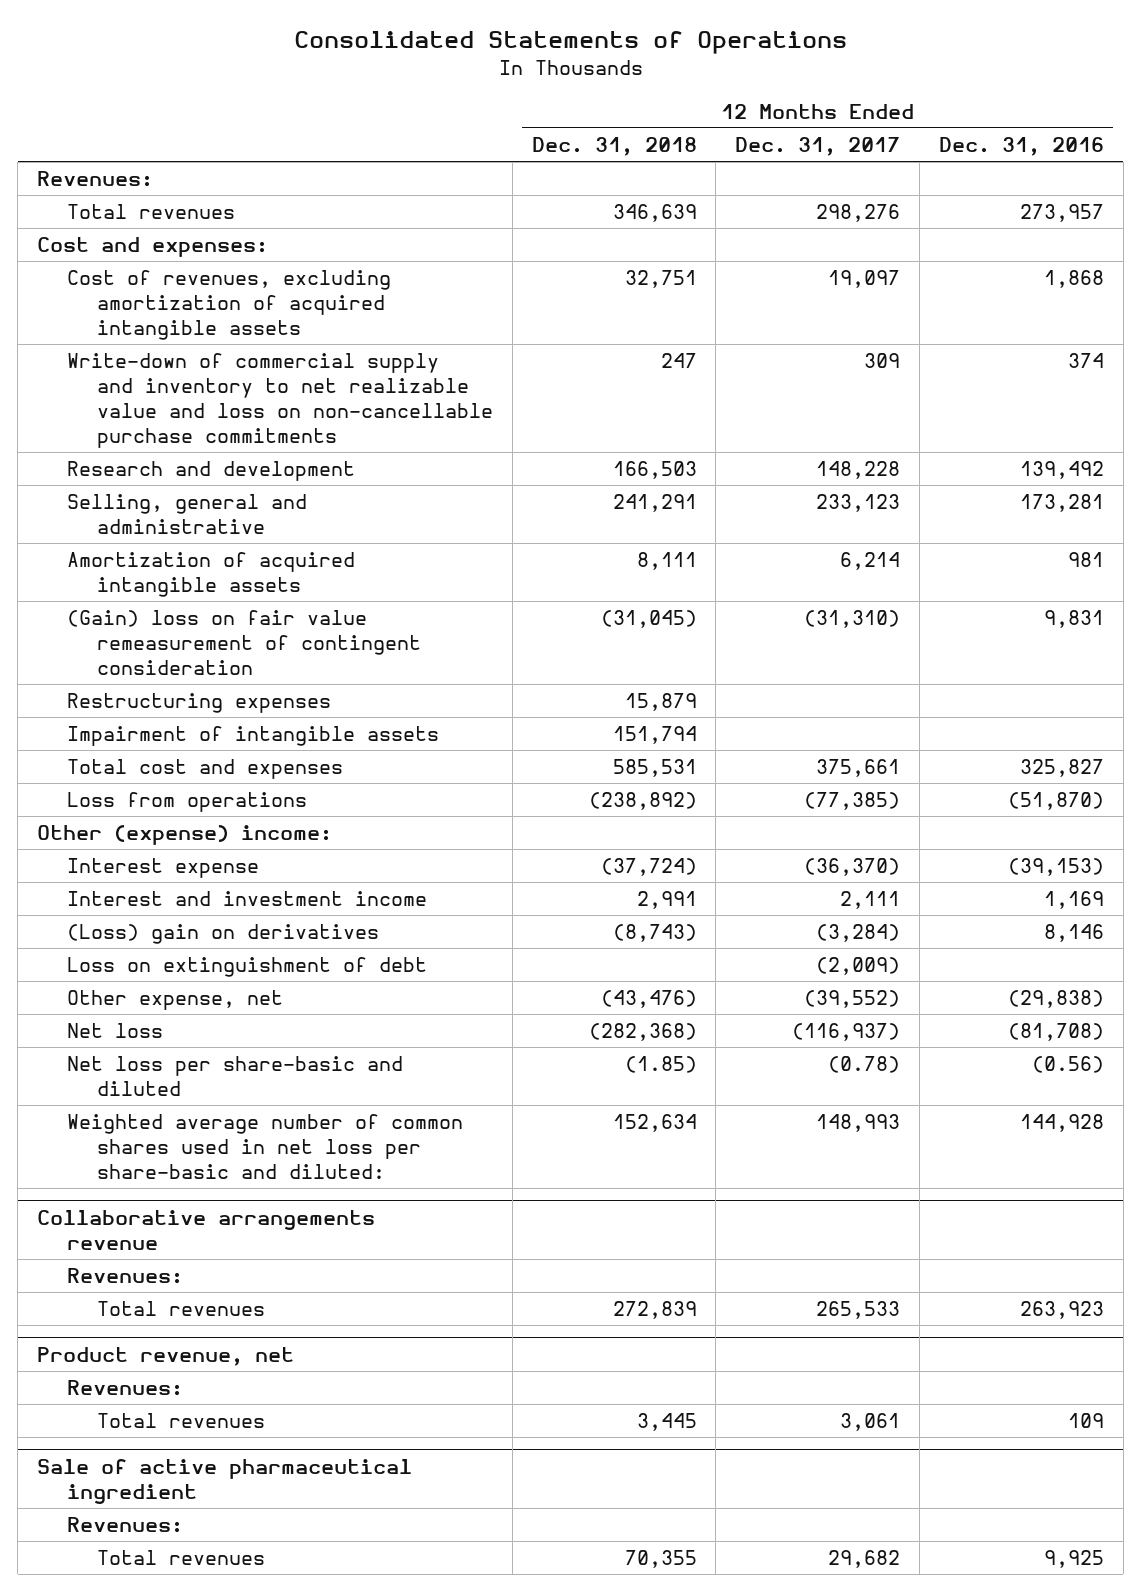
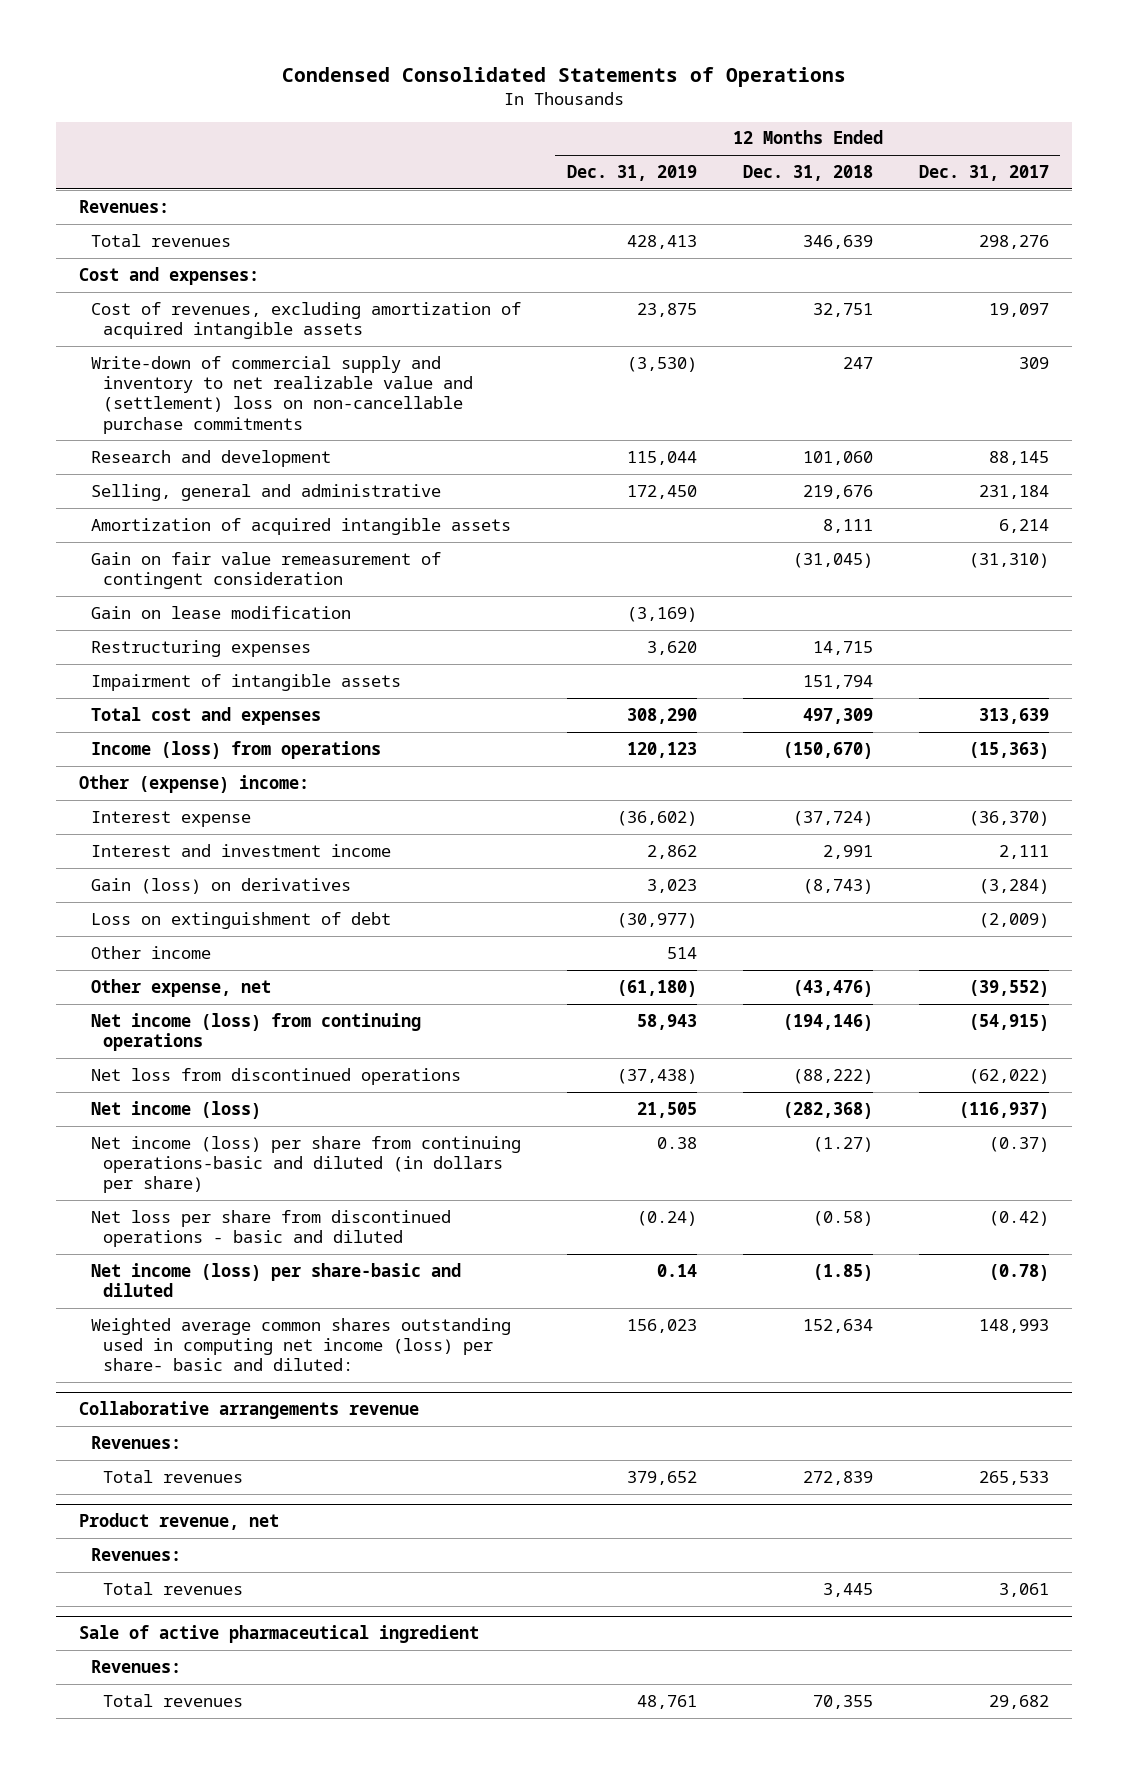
[293,31,847,55] Consolidated Statements of Operations -> [281,66,846,87] Condensed Consolidated Statements of Operations
[938,137,1104,157] Dec. 31, 2016 -> none
none -> [566,164,697,181] Dec. 31, 2019
[67,353,493,449] Write-down of commercial supply and inventory to net realizable value and loss on non-cancellable purchase commitments -> [90,355,474,434] Write-down of commercial supply and inventory to net realizable value and (settlement) loss on non-cancellable purchase commitments
[612,461,697,480] 166,503 -> [802,450,873,465] 101,060
[816,461,901,480] 148,228 -> [988,450,1049,465] 88,145
[612,494,697,513] 241,291 -> [802,484,873,499] 219,676
[816,494,901,513] 233,123 -> [978,484,1049,499] 231,184
[67,610,421,676] (Gain) loss on fair value remeasurement of contingent consideration -> [90,551,441,590] Gain on fair value remeasurement of contingent consideration
none -> [90,605,351,619] Gain on lease modification
[624,693,697,712] 15,879 -> [812,640,873,655] 14,715
[612,759,697,778] 585,531 -> [802,707,873,724] 497,309
[816,759,901,778] 375,661 -> [978,707,1049,724] 313,639
[67,792,308,813] Loss from operations -> [90,740,381,759] Income (loss) from operations
[588,792,697,811] (238,892) -> [782,741,873,759] (150,670)
[804,792,901,811] (77,385) -> [968,741,1049,759] (15,363)
[67,924,380,945] (Loss) gain on derivatives -> [90,877,351,894] Gain (loss) on derivatives
none -> [90,945,211,959] Other income
none -> [90,1012,421,1052] Net income (loss) from continuing operations
none -> [90,1067,461,1085] Net loss from discontinued operations
[67,1023,164,1039] Net loss -> [90,1100,261,1119] Net income (loss)
none -> [90,1135,521,1194] Net income (loss) per share from continuing operations-basic and diluted (in dollars per share)
none -> [90,1209,451,1248] Net loss per share from discontinued operations - basic and diluted
[67,1056,404,1097] Net loss per share-basic and diluted -> [90,1262,461,1298] Net income (loss) per share-basic and diluted
[67,1114,464,1180] Weighted average number of common shares used in net loss per share-basic and diluted: -> [90,1317,511,1372] Weighted average common shares outstanding used in computing net income (loss) per share- basic and diluted:

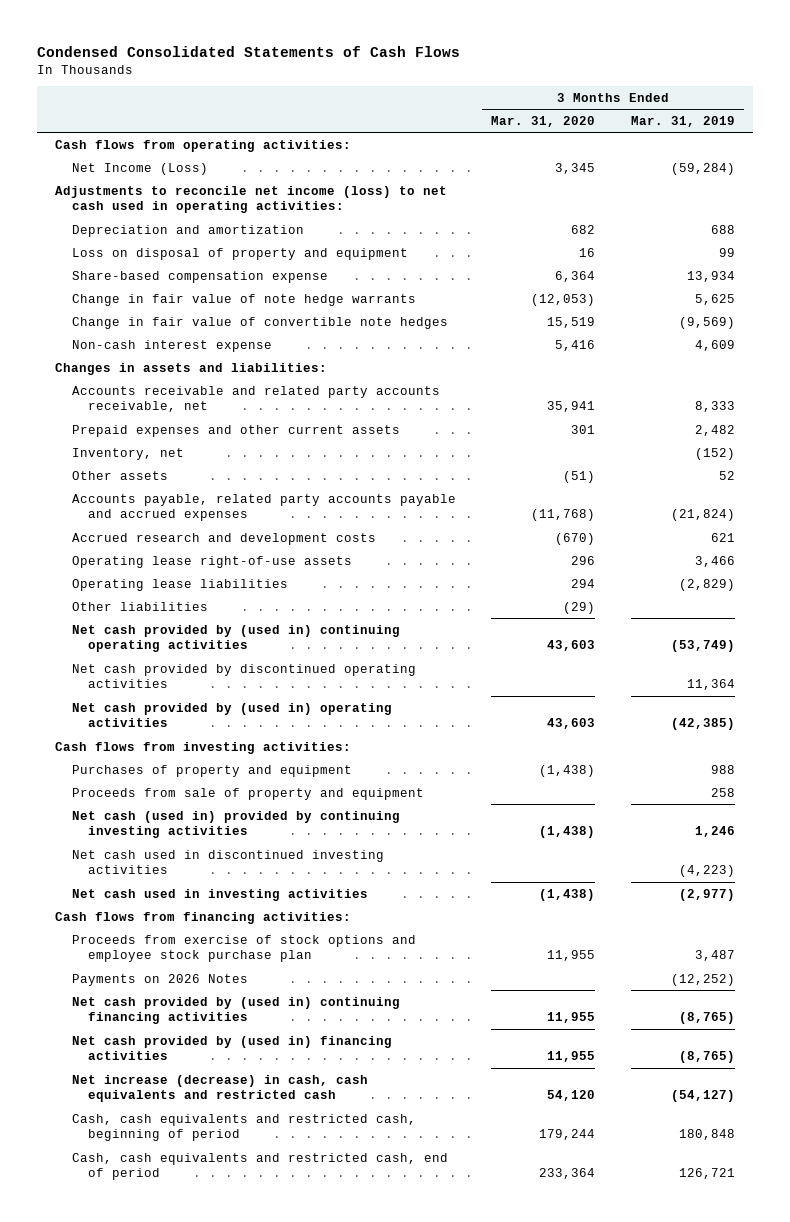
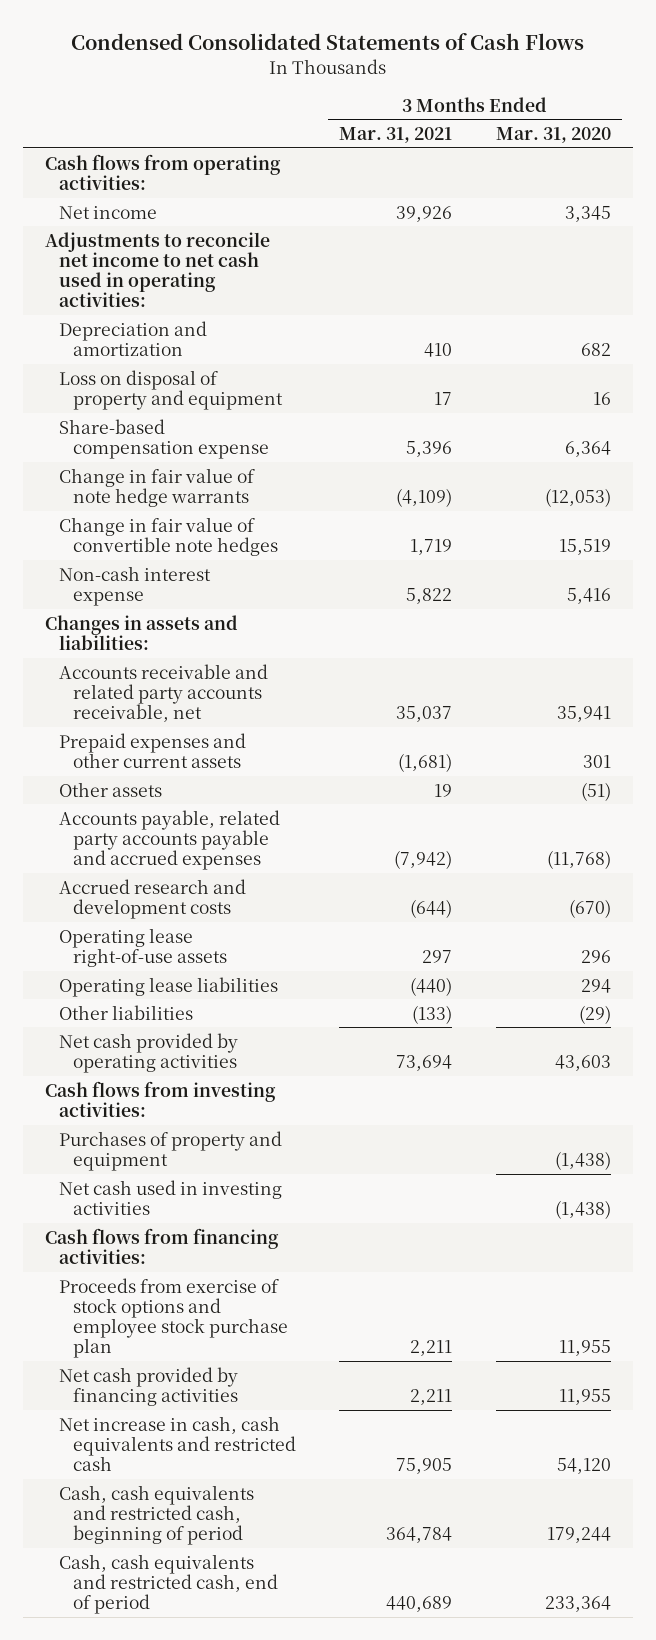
[630,115,735,127] Mar. 31, 2019 -> none
none -> [339,127,453,144] Mar. 31, 2021
[71,162,208,175] Net Income (Loss) -> [58,205,157,219] Net income
[55,185,448,214] Adjustments to reconcile net income (loss) to net cash used in operating activities: -> [44,231,270,307] Adjustments to reconcile net income to net cash used in operating activities:
[71,447,184,460] Inventory, net -> none
[71,624,400,653] Net cash provided by (used in) continuing operating activities -> none
[71,663,416,689] Net cash provided by discontinued operating activities -> none
[71,702,392,728] Net cash provided by (used in) operating activities -> [58,1032,238,1073] Net cash provided by operating activities
[71,787,424,800] Proceeds from sale of property and equipment -> none
[71,810,400,839] Net cash (used in) provided by continuing investing activities -> none
[71,849,384,875] Net cash used in discontinued investing activities -> none
[71,973,248,986] Payments on 2026 Notes -> none
[71,996,400,1025] Net cash provided by (used in) continuing financing activities -> none
[71,1035,392,1061] Net cash provided by (used in) financing activities -> [58,1366,238,1406] Net cash provided by financing activities
[71,1074,368,1103] Net increase (decrease) in cash, cash equivalents and restricted cash -> [58,1415,296,1471] Net increase in cash, cash equivalents and restricted cash

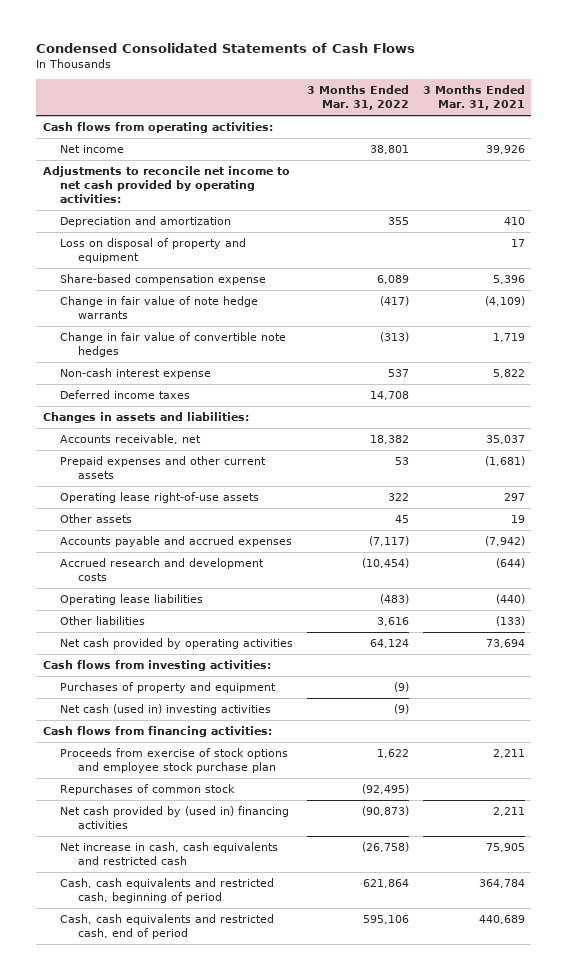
[495,127,611,144] Mar. 31, 2020 -> none
none -> [306,85,409,111] 3 Months Ended Mar. 31, 2022
[44,231,270,307] Adjustments to reconcile net income to net cash used in operating activities: -> [42,165,290,204] Adjustments to reconcile net income to net cash provided by operating activities:
none -> [60,389,191,399] Deferred income taxes
[58,663,268,722] Accounts receivable and related party accounts receivable, net -> [60,433,202,444] Accounts receivable, net
[58,927,227,967] Operating lease right-of-use assets -> [60,491,260,503] Operating lease right-of-use assets
[58,809,280,870] Accounts payable, related party accounts payable and accrued expenses -> [60,535,293,547] Accounts payable and accrued expenses
[58,1179,282,1215] Net cash used in investing activities -> [60,703,272,715] Net cash (used in) investing activities
none -> [60,783,236,795] Repurchases of common stock
[58,1366,238,1406] Net cash provided by financing activities -> [60,805,290,830] Net cash provided by (used in) financing activities

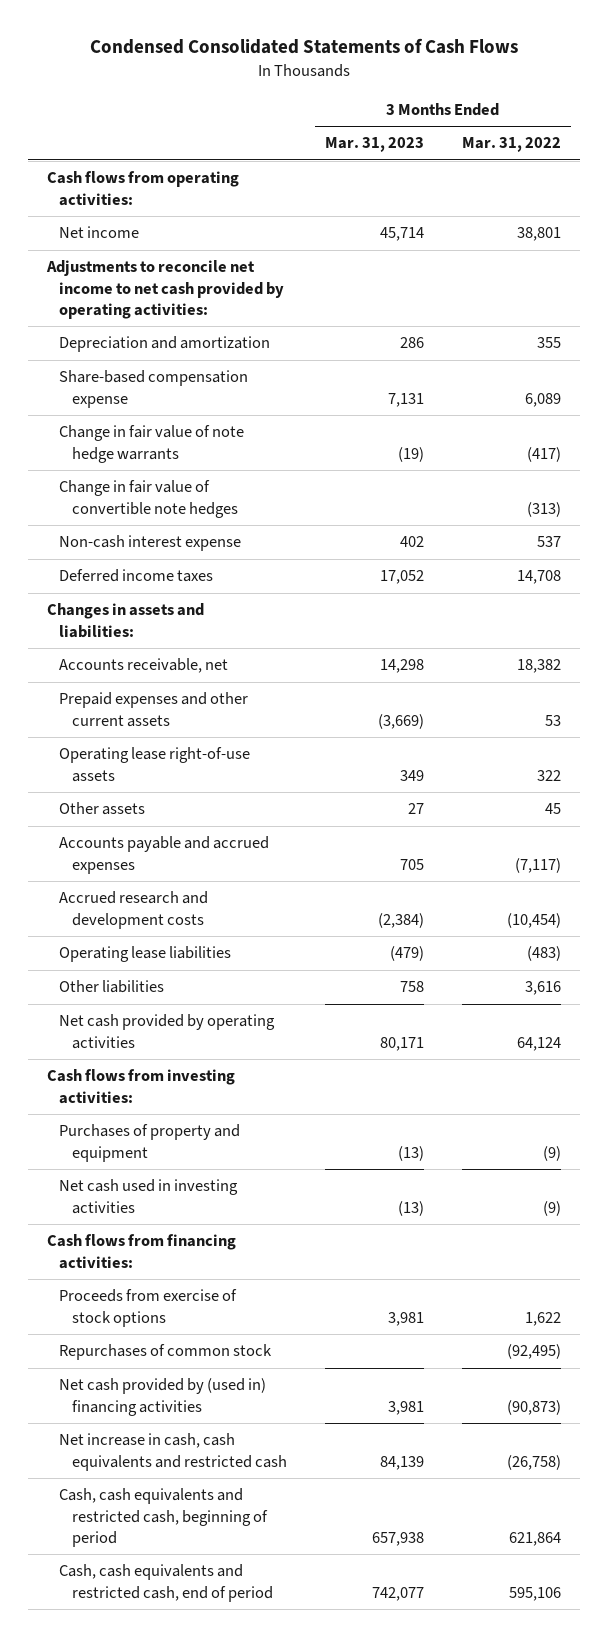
[422,85,525,111] 3 Months Ended Mar. 31, 2021 -> none
none -> [324,137,424,153] Mar. 31, 2023
[60,237,247,264] Loss on disposal of property and equipment -> none
[60,703,272,715] Net cash (used in) investing activities -> [59,1179,239,1214] Net cash used in investing activities
[60,747,289,774] Proceeds from exercise of stock options and employee stock purchase plan -> [59,1289,238,1327] Proceeds from exercise of stock options

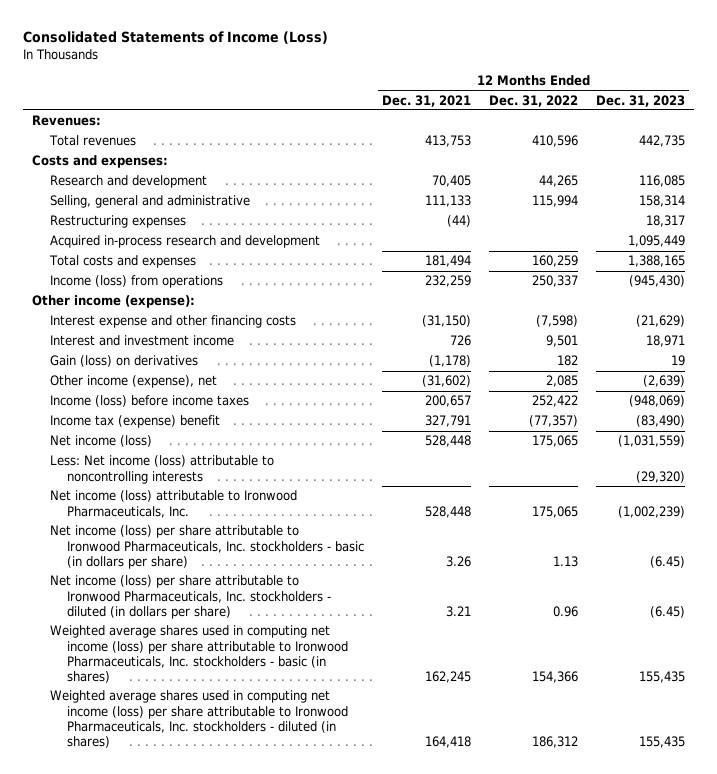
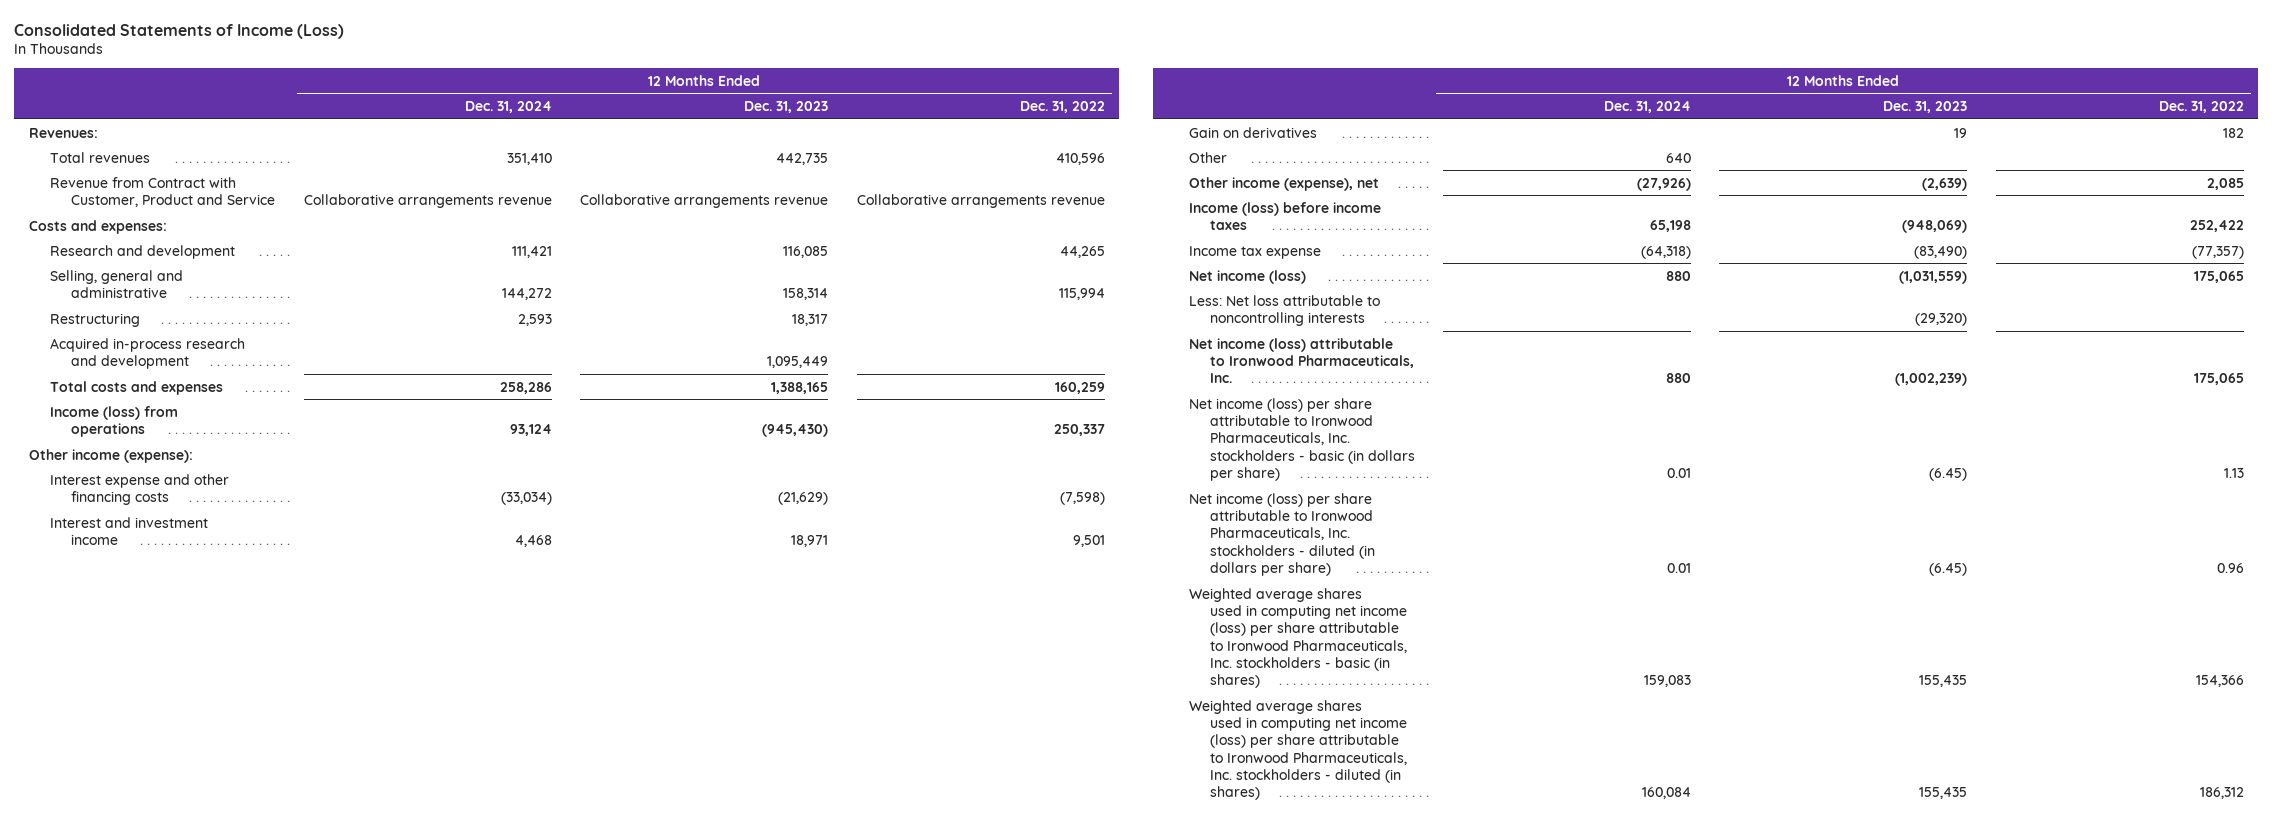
[382,94,472,107] Dec. 31, 2021 -> none
none -> [465,101,553,114] Dec. 31, 2024
none -> [49,176,275,207] Revenue from Contract with Customer, Product and Service
[49,215,186,229] Restructuring expenses -> [49,312,140,327] Restructuring
[49,355,198,368] Gain (loss) on derivatives -> [1188,126,1317,138] Gain on derivatives
none -> [1188,151,1227,163] Other
[49,415,220,429] Income tax (expense) benefit -> [1188,245,1321,259] Income tax expense
[49,455,274,484] Less: Net income (loss) attributable to noncontrolling interests -> [1188,294,1380,326] Less: Net loss attributable to noncontrolling interests

